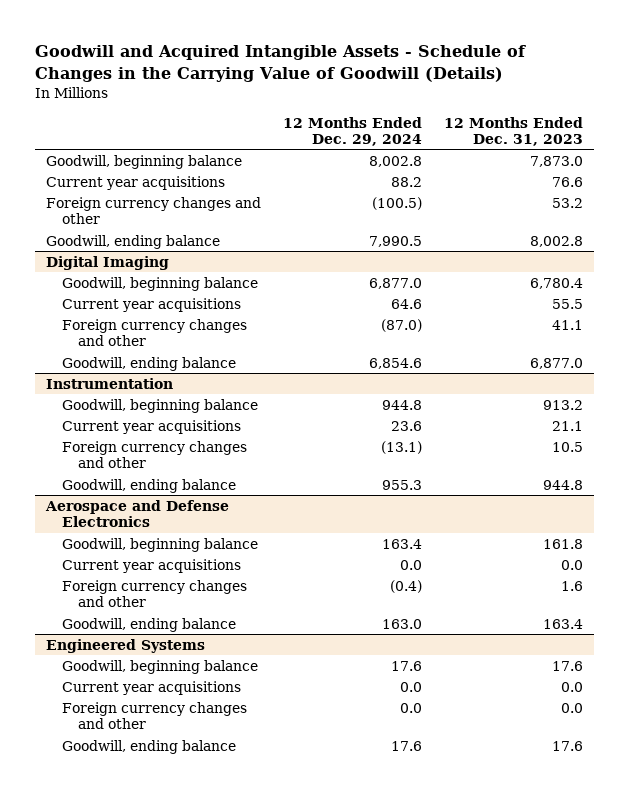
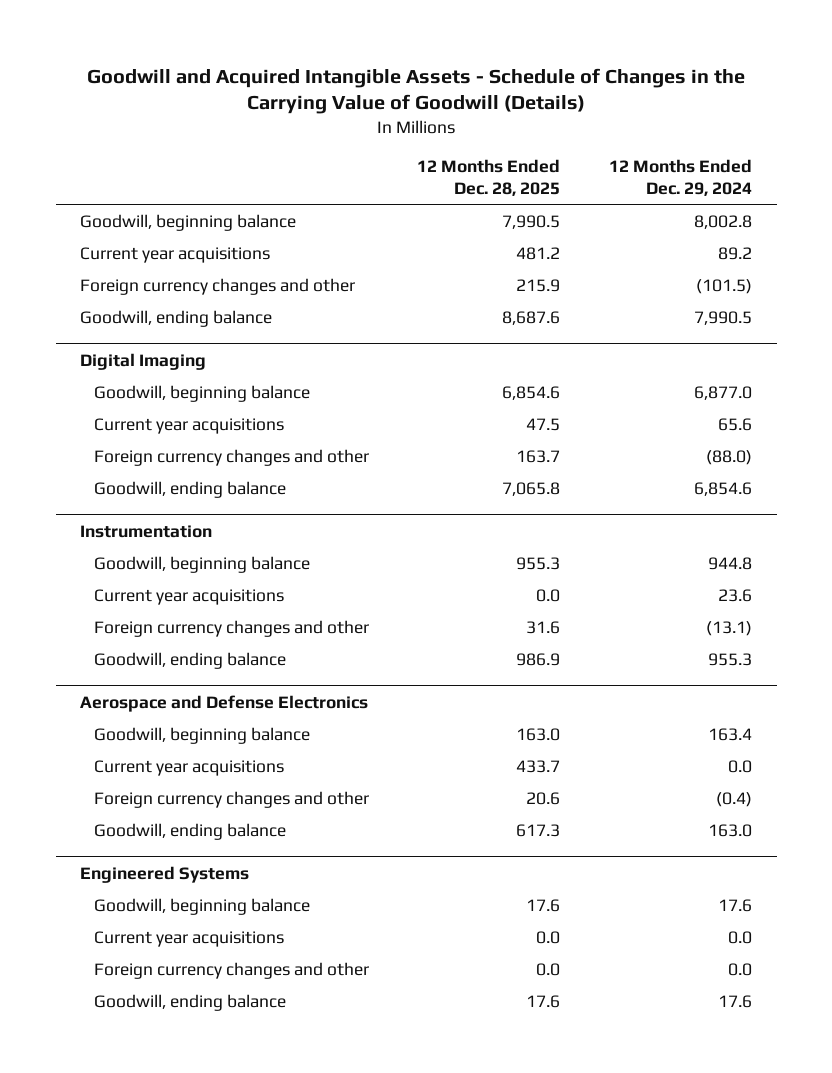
[444,116,584,146] 12 Months Ended Dec. 31, 2023 -> none
none -> [417,158,561,196] 12 Months Ended Dec. 28, 2025
[391,176,423,187] 88.2 -> [718,246,753,260] 89.2
[372,196,423,210] (100.5) -> [696,278,753,294] (101.5)
[391,298,423,309] 64.6 -> [718,417,753,431] 65.6
[381,318,423,332] (87.0) -> [706,449,753,465] (88.0)

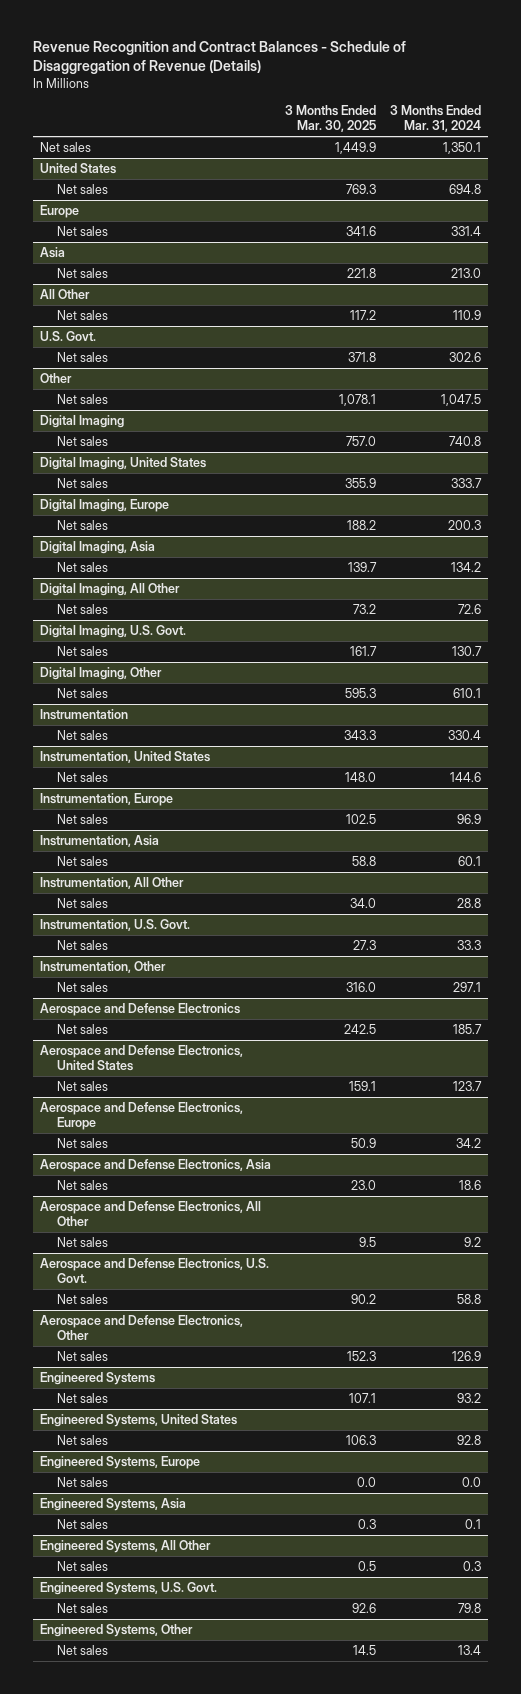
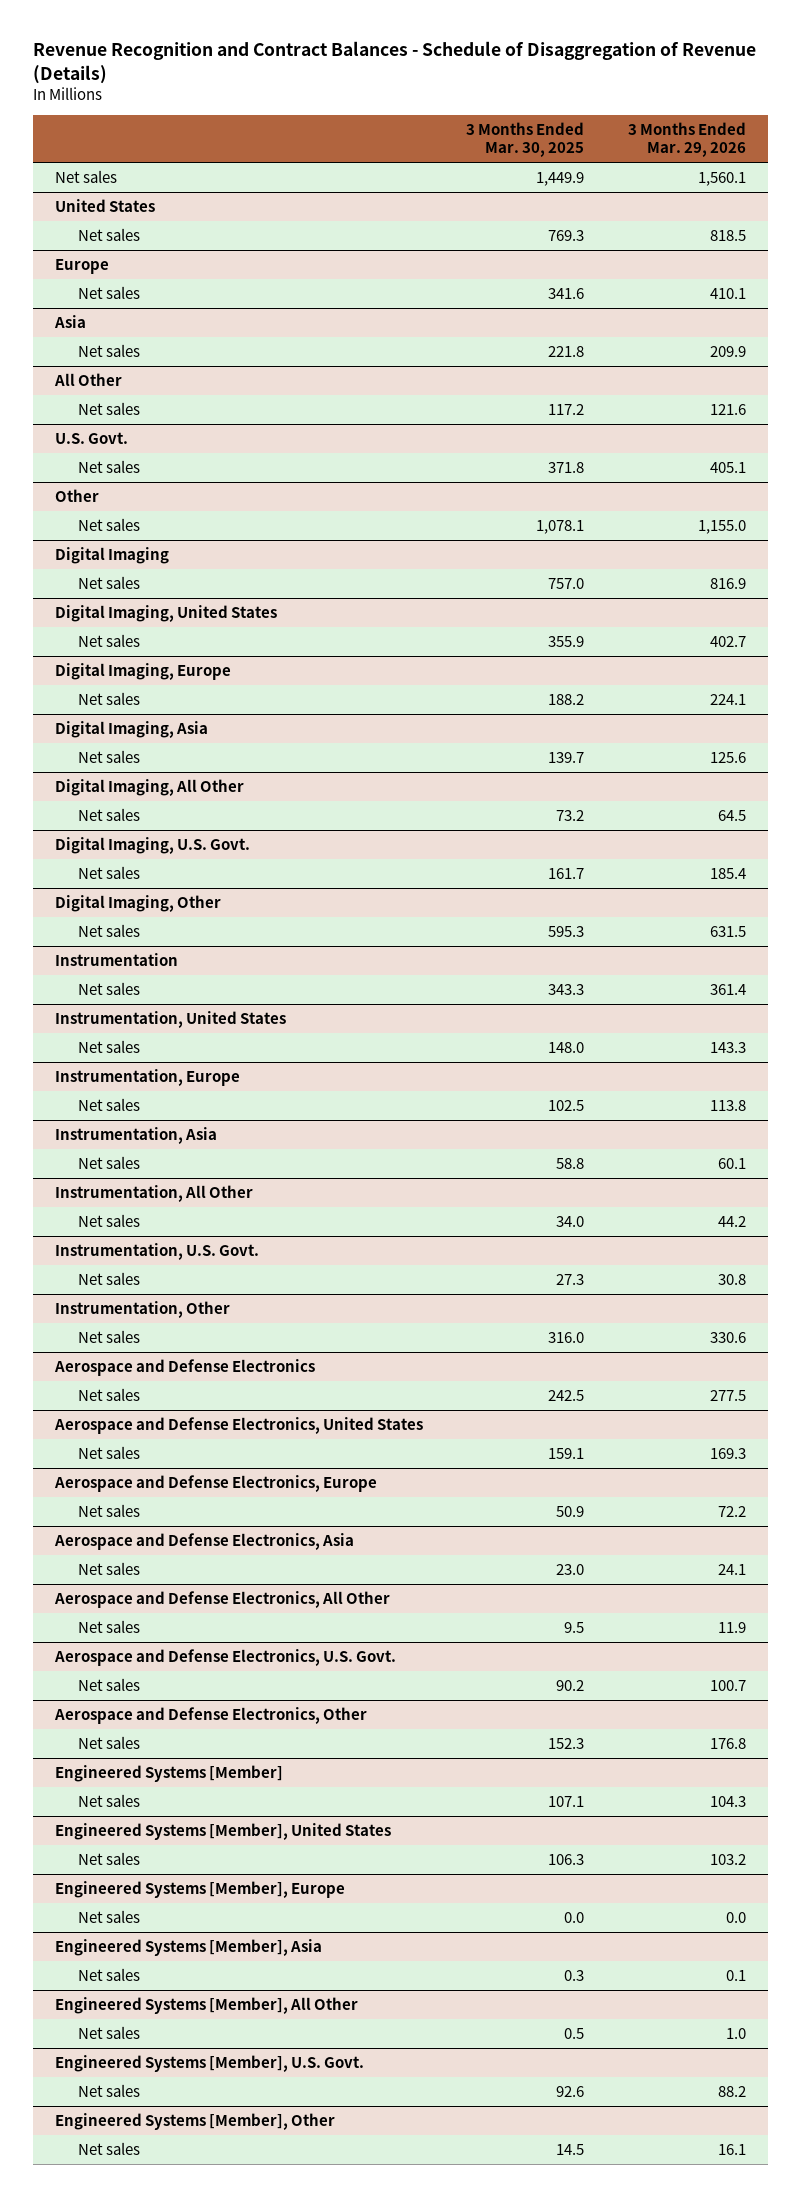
[390,105,482,133] 3 Months Ended Mar. 31, 2024 -> none
none -> [628,121,747,158] 3 Months Ended Mar. 29, 2026
[40,1371,156,1385] Engineered Systems -> [54,1764,283,1782] Engineered Systems [Member]
[40,1413,238,1427] Engineered Systems, United States -> [54,1822,391,1840] Engineered Systems [Member], United States
[40,1455,201,1469] Engineered Systems, Europe -> [54,1880,345,1898] Engineered Systems [Member], Europe
[40,1497,187,1511] Engineered Systems, Asia -> [54,1938,322,1956] Engineered Systems [Member], Asia
[40,1539,212,1553] Engineered Systems, All Other -> [54,1996,358,2014] Engineered Systems [Member], All Other
[40,1581,218,1595] Engineered Systems, U.S. Govt. -> [54,2054,364,2072] Engineered Systems [Member], U.S. Govt.
[40,1623,194,1637] Engineered Systems, Other -> [54,2112,335,2130] Engineered Systems [Member], Other

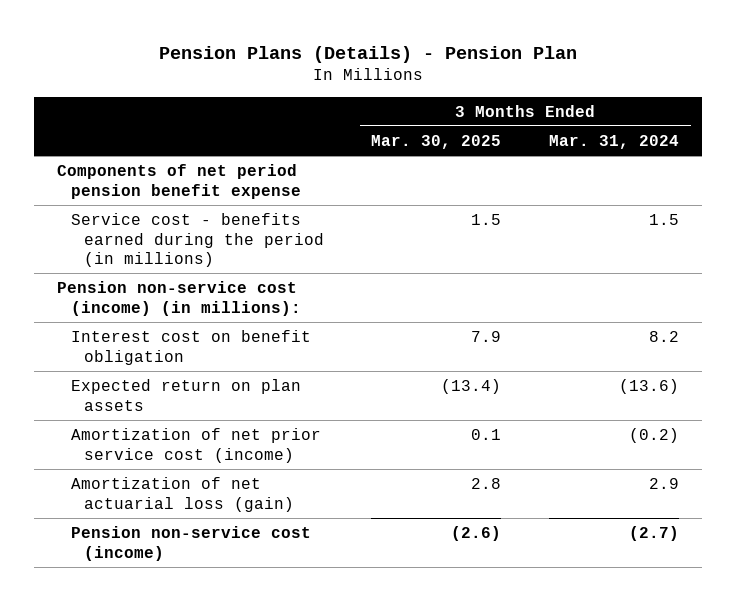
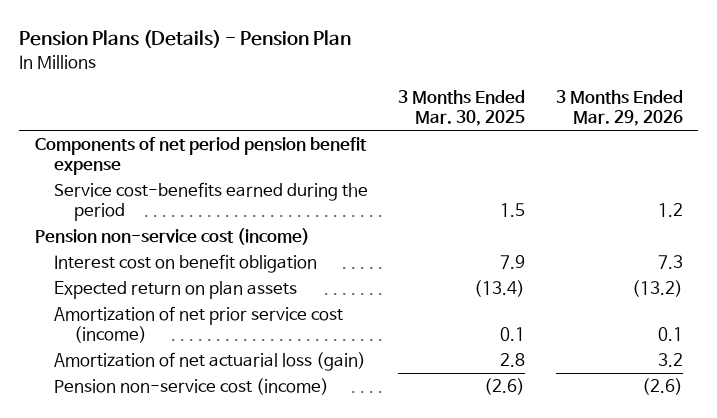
[548,134,679,149] Mar. 31, 2024 -> none
none -> [555,90,683,127] 3 Months Ended Mar. 29, 2026
[70,212,325,268] Service cost - benefits earned during the period (in millions) -> [54,181,369,222] Service cost-benefits earned during the period
[57,280,301,316] Pension non-service cost (income) (in millions): -> [34,227,310,245] Pension non-service cost (income)

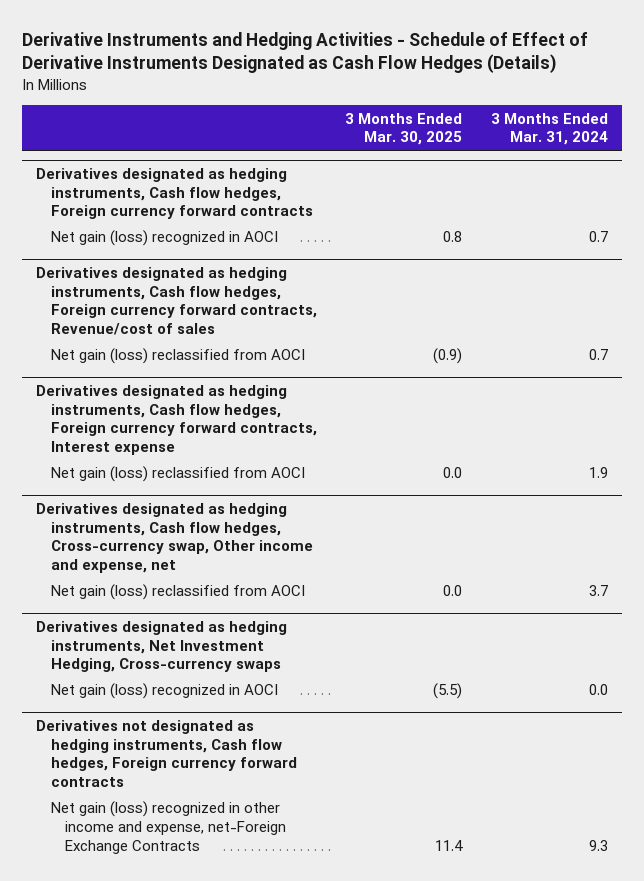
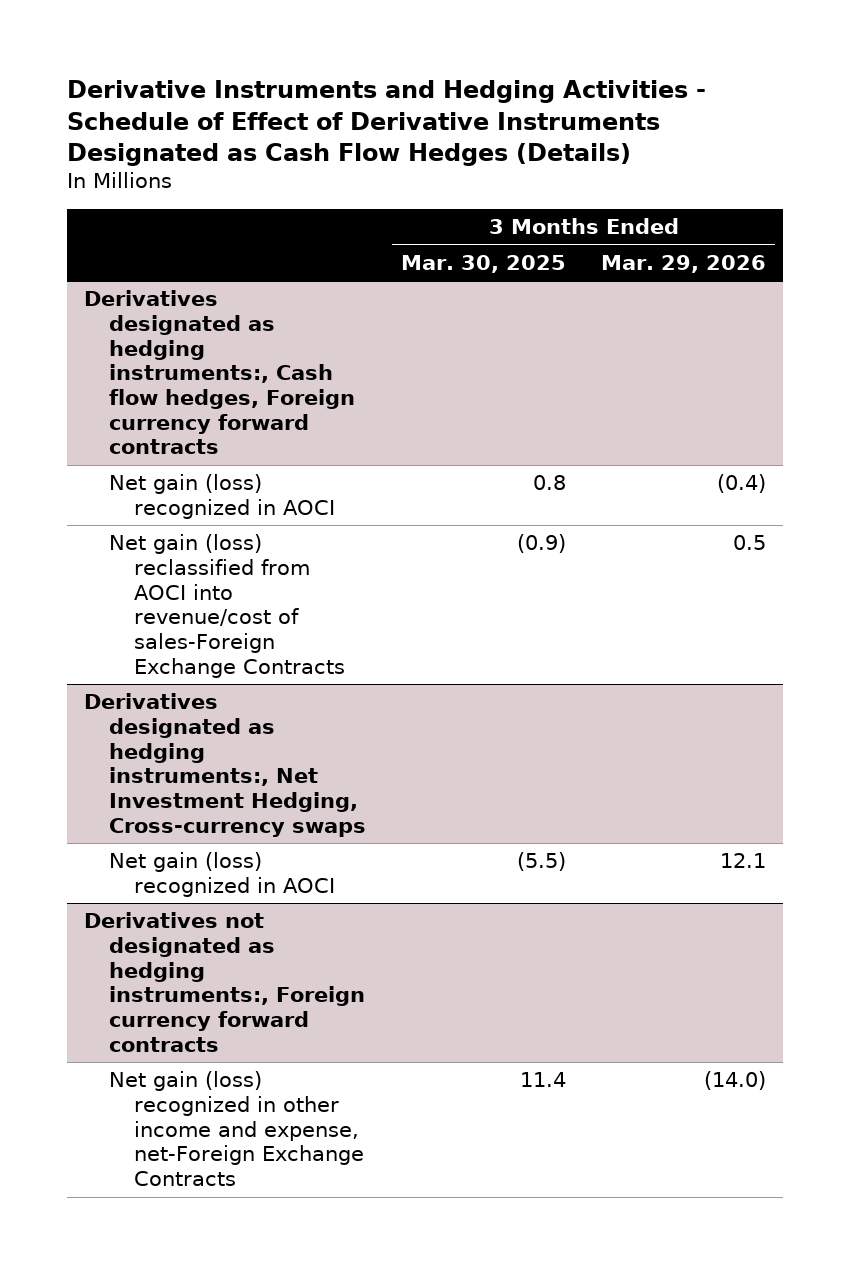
[490,112,608,146] 3 Months Ended Mar. 31, 2024 -> none
none -> [601,254,767,273] Mar. 29, 2026
[36,167,313,220] Derivatives designated as hedging instruments, Cash flow hedges, Foreign currency forward contracts -> [84,290,356,455] Derivatives designated as hedging instruments:, Cash flow hedges, Foreign currency forward contracts
[36,266,317,336] Derivatives designated as hedging instruments, Cash flow hedges, Foreign currency forward contracts, Revenue/cost of sales -> none
[36,384,317,456] Derivatives designated as hedging instruments, Cash flow hedges, Foreign currency forward contracts, Interest expense -> none
[50,466,305,483] Net gain (loss) reclassified from AOCI -> none
[36,502,313,574] Derivatives designated as hedging instruments, Cash flow hedges, Cross-currency swap, Other income and expense, net -> none
[50,584,305,601] Net gain (loss) reclassified from AOCI -> none
[50,348,305,365] Net gain (loss) reclassified from AOCI -> [109,534,346,678] Net gain (loss) reclassified from AOCI into revenue/cost of sales-Foreign Exchange Contracts
[36,620,288,673] Derivatives designated as hedging instruments, Net Investment Hedging, Cross-currency swaps -> [84,693,367,837] Derivatives designated as hedging instruments:, Net Investment Hedging, Cross-currency swaps
[36,719,297,788] Derivatives not designated as hedging instruments, Cash flow hedges, Foreign currency forward contracts -> [84,912,366,1052] Derivatives not designated as hedging instruments:, Foreign currency forward contracts

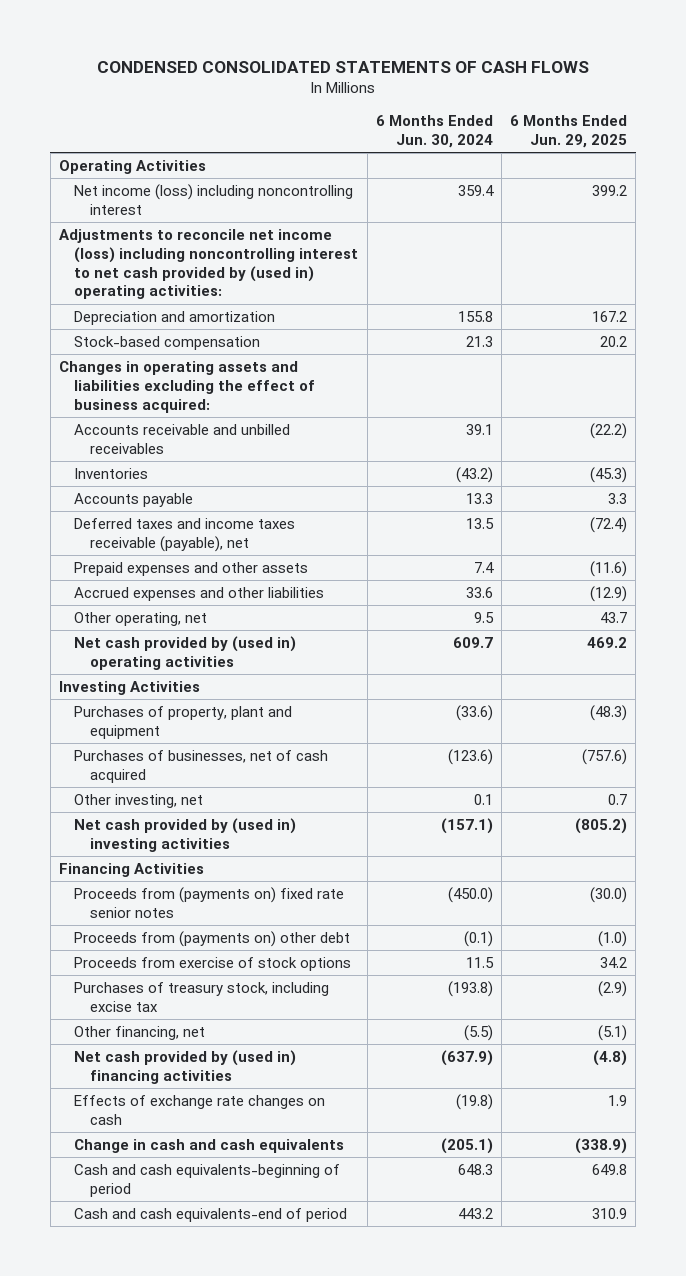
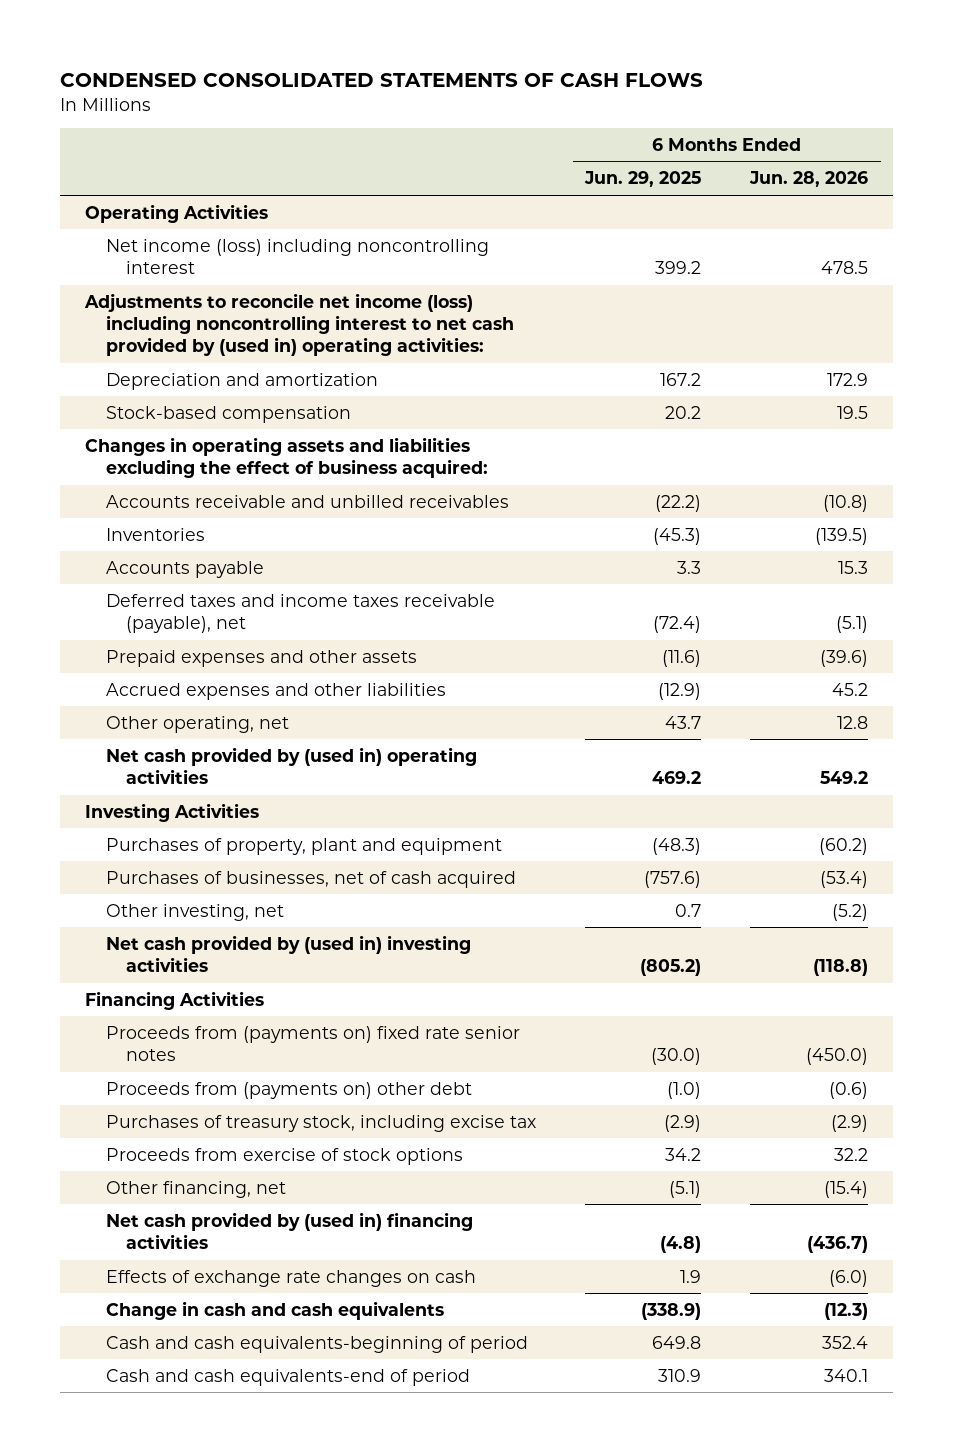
[375,114,493,148] 6 Months Ended Jun. 30, 2024 -> none
none -> [749,171,869,188] Jun. 28, 2026
[74,956,352,971] Proceeds from exercise of stock options -> [105,1147,463,1165] Proceeds from exercise of stock options

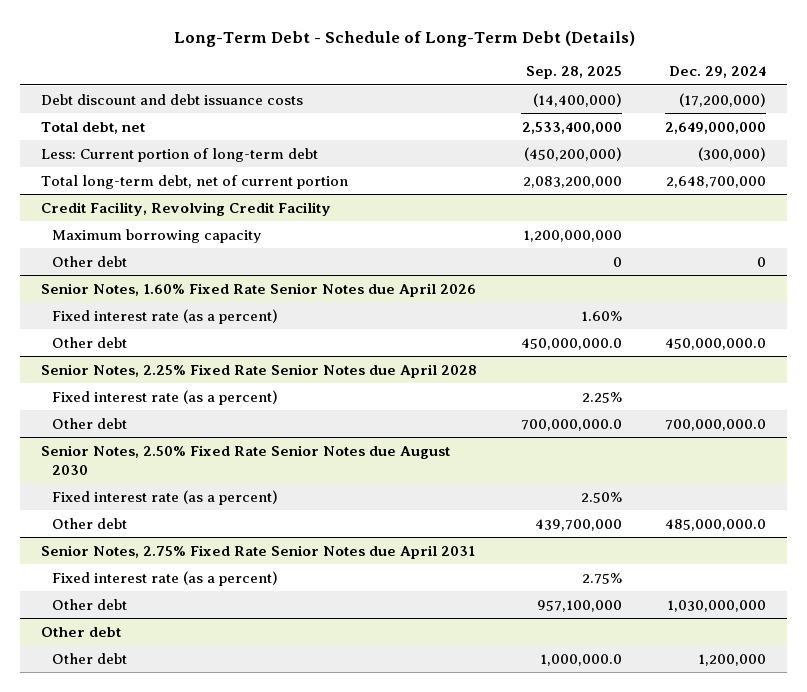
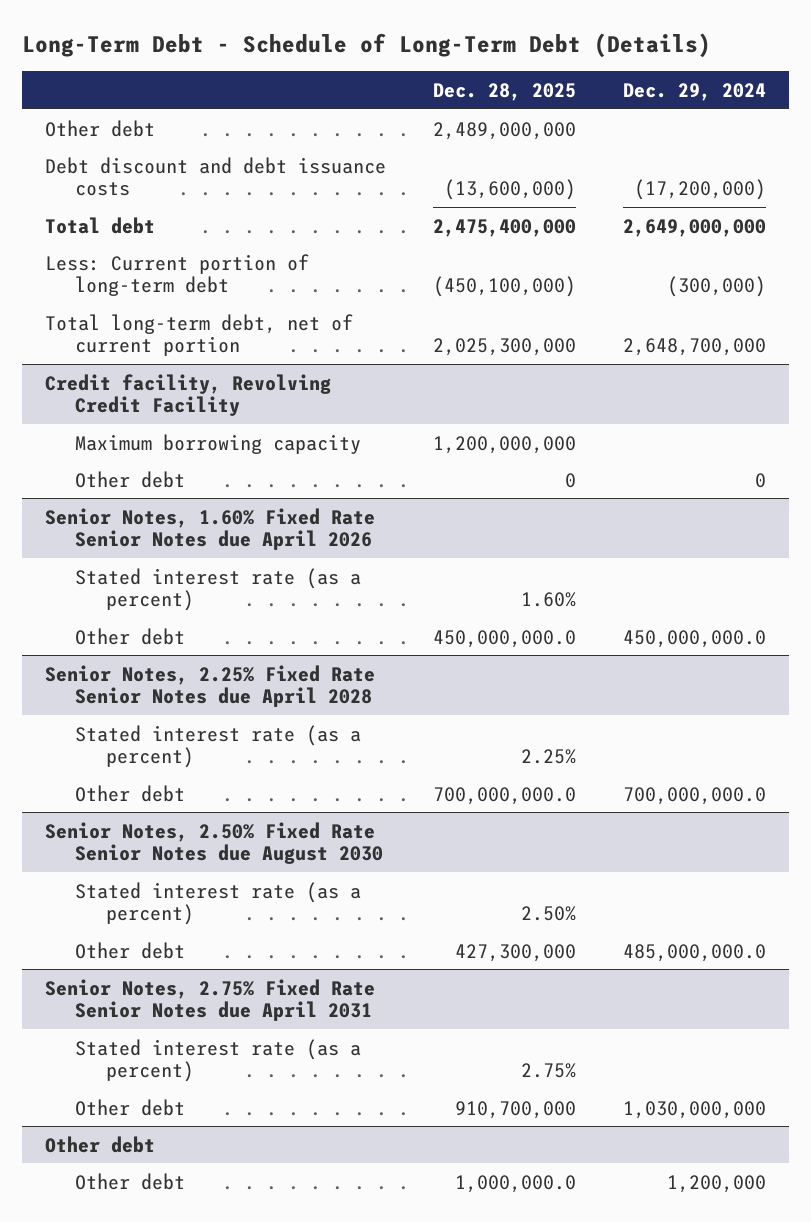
[525,66,622,80] Sep. 28, 2025 -> none
none -> [432,82,576,101] Dec. 28, 2025
none -> [45,119,156,137] Other debt
[41,121,146,134] Total debt, net -> [45,216,156,234] Total debt
[41,201,332,216] Credit Facility, Revolving Credit Facility -> [45,373,332,417] Credit facility, Revolving Credit Facility
[52,308,279,324] Fixed interest rate (as a percent) -> [75,567,362,612] Stated interest rate (as a percent)
[52,389,279,405] Fixed interest rate (as a percent) -> [75,724,362,769] Stated interest rate (as a percent)
[52,489,279,505] Fixed interest rate (as a percent) -> [75,881,362,926] Stated interest rate (as a percent)
[52,570,279,586] Fixed interest rate (as a percent) -> [75,1038,362,1083] Stated interest rate (as a percent)

